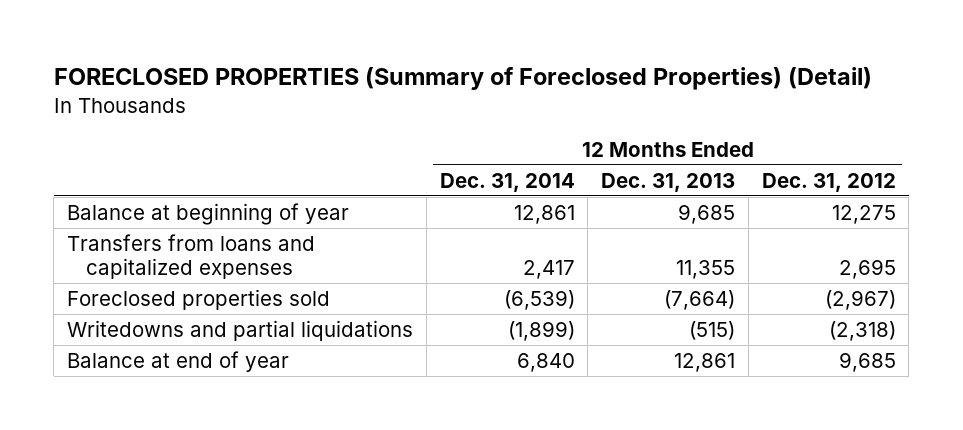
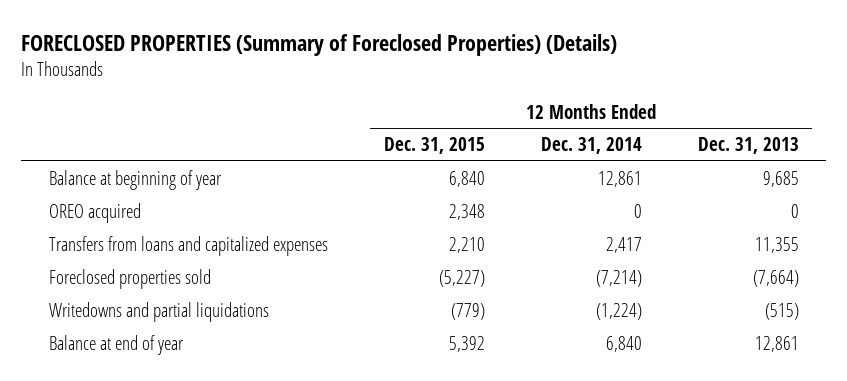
[53,67,872,91] FORECLOSED PROPERTIES (Summary of Foreclosed Properties) (Detail) -> [21,33,618,56] FORECLOSED PROPERTIES (Summary of Foreclosed Properties) (Details)
[761,172,896,192] Dec. 31, 2012 -> none
none -> [383,137,485,155] Dec. 31, 2015
none -> [48,203,141,224] OREO acquired
[503,290,575,311] (6,539) -> [595,270,642,288] (7,214)
[507,321,575,342] (1,899) -> [595,303,642,321] (1,224)

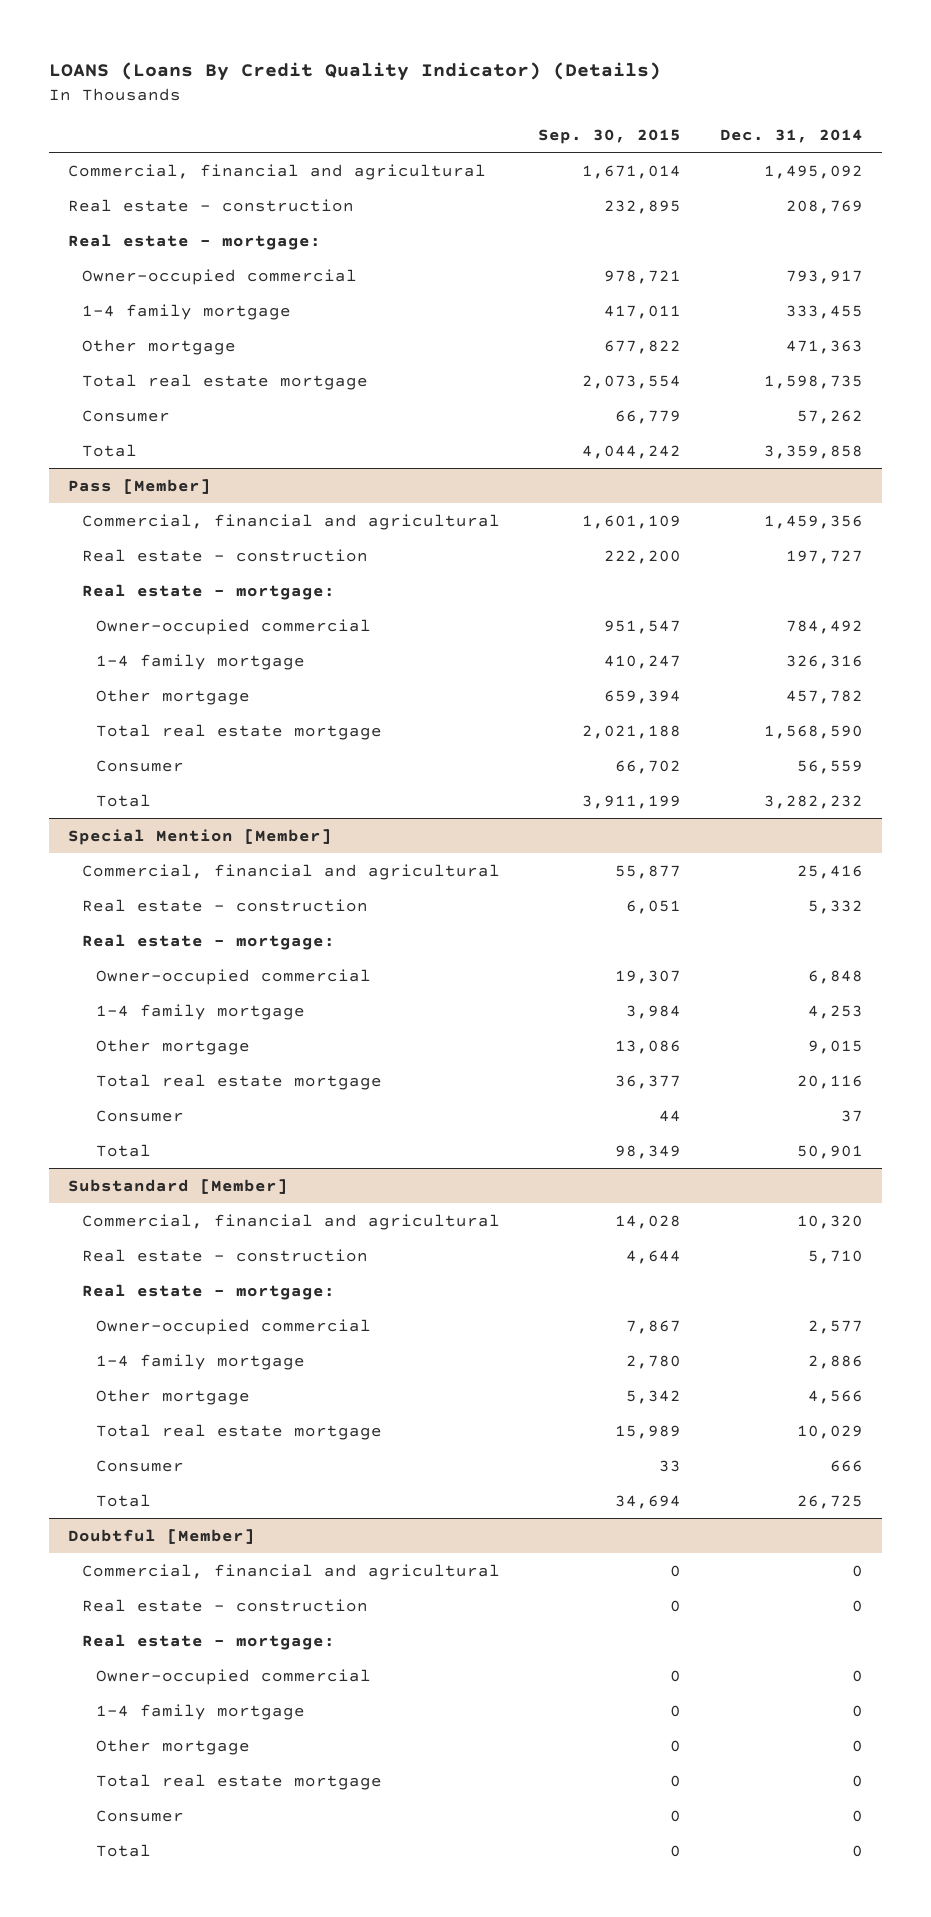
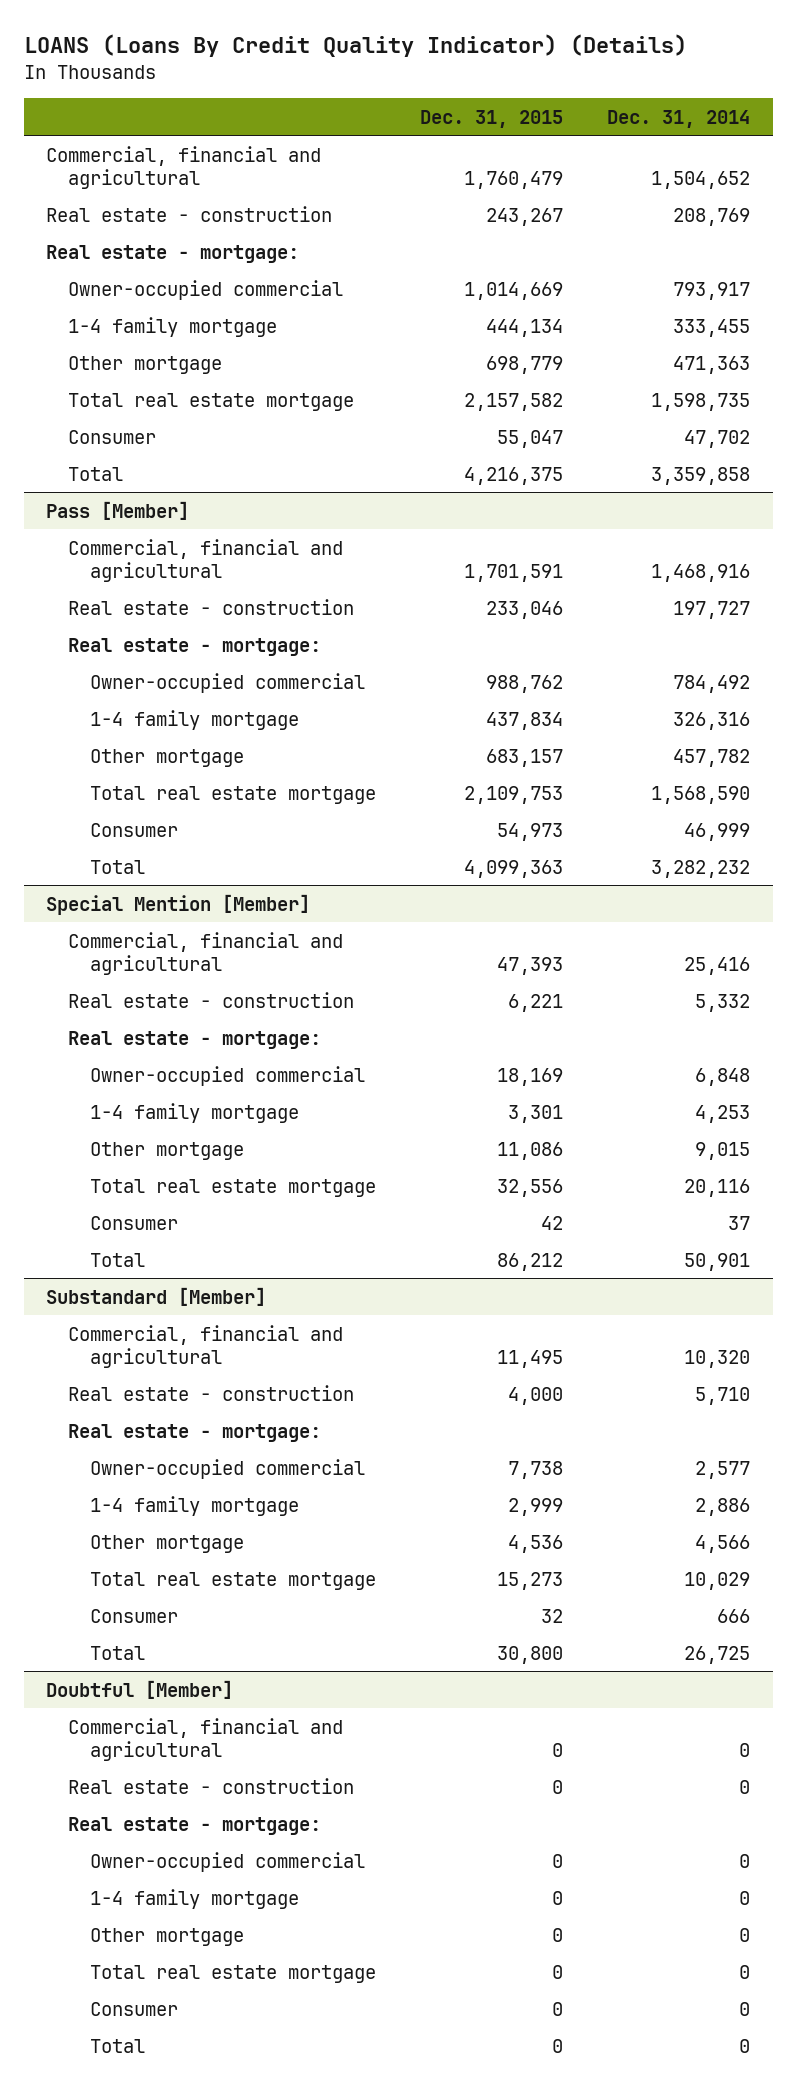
[538,128,682,144] Sep. 30, 2015 -> none
none -> [420,109,564,128] Dec. 31, 2015
[764,164,864,179] 1,495,092 -> [651,170,751,189] 1,504,652
[797,409,864,424] 57,262 -> [684,429,751,448] 47,702
[764,514,864,529] 1,459,356 -> [651,563,751,582] 1,468,916
[797,759,864,774] 56,559 -> [684,822,751,841] 46,999

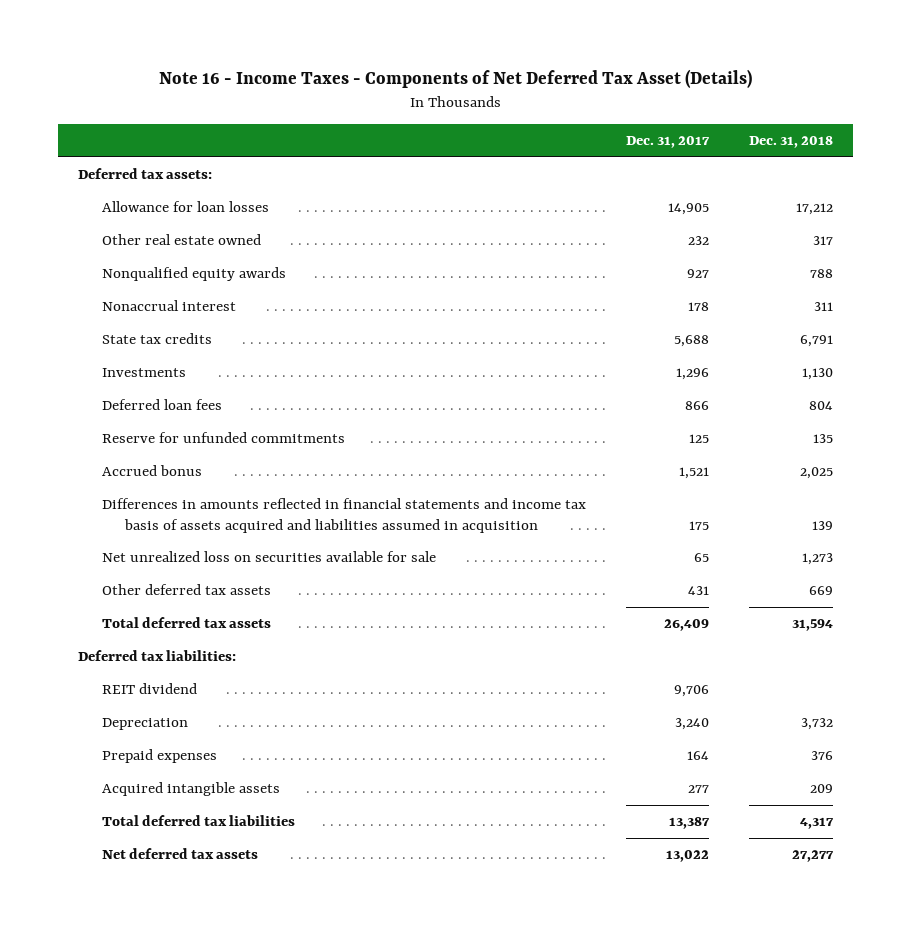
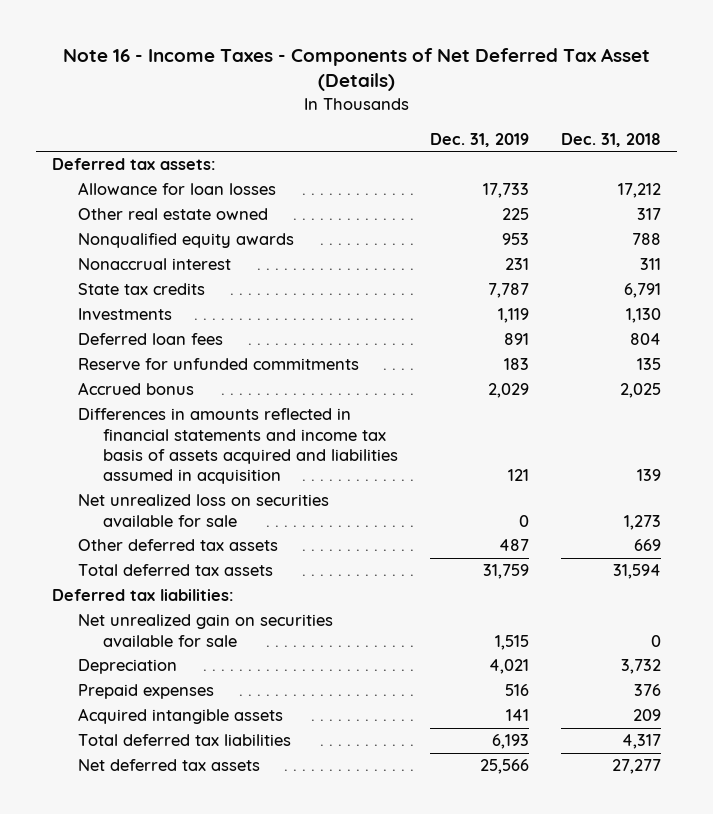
[625,136,710,149] Dec. 31, 2017 -> none
none -> [430,132,530,147] Dec. 31, 2019
[101,683,197,695] REIT dividend -> none
none -> [77,614,333,647] Net unrealized gain on securities available for sale

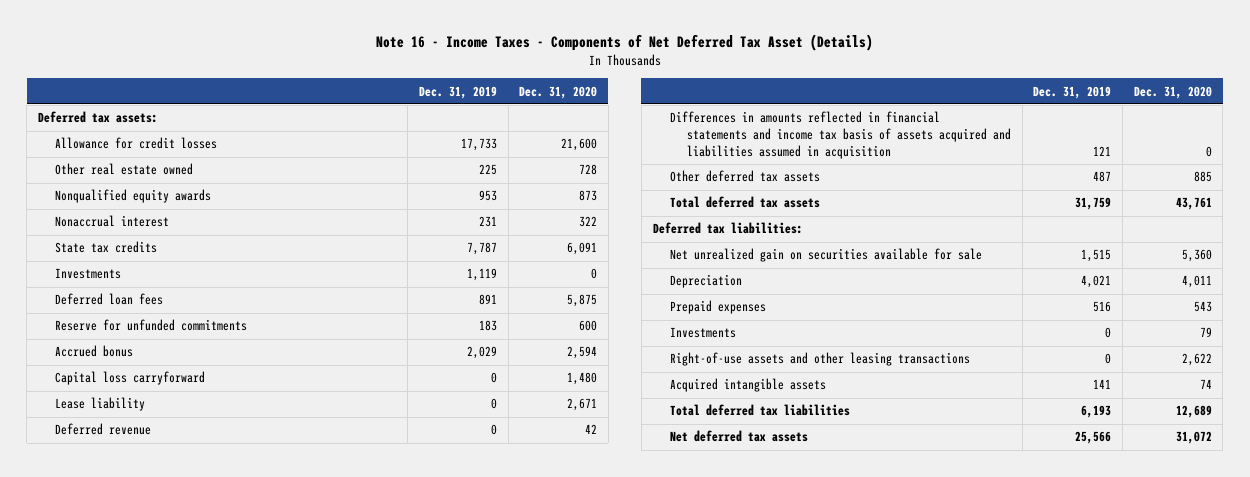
[560,132,661,147] Dec. 31, 2018 -> none
none -> [519,85,598,99] Dec. 31, 2020
[77,182,276,196] Allowance for loan losses -> [55,137,218,150] Allowance for credit losses
none -> [55,371,206,386] Capital loss carryforward
none -> [55,397,146,412] Lease liability
none -> [55,423,152,436] Deferred revenue
[77,494,329,527] Net unrealized loss on securities available for sale -> none
none -> [669,327,736,339] Investments
none -> [669,352,970,367] Right-of-use assets and other leasing transactions

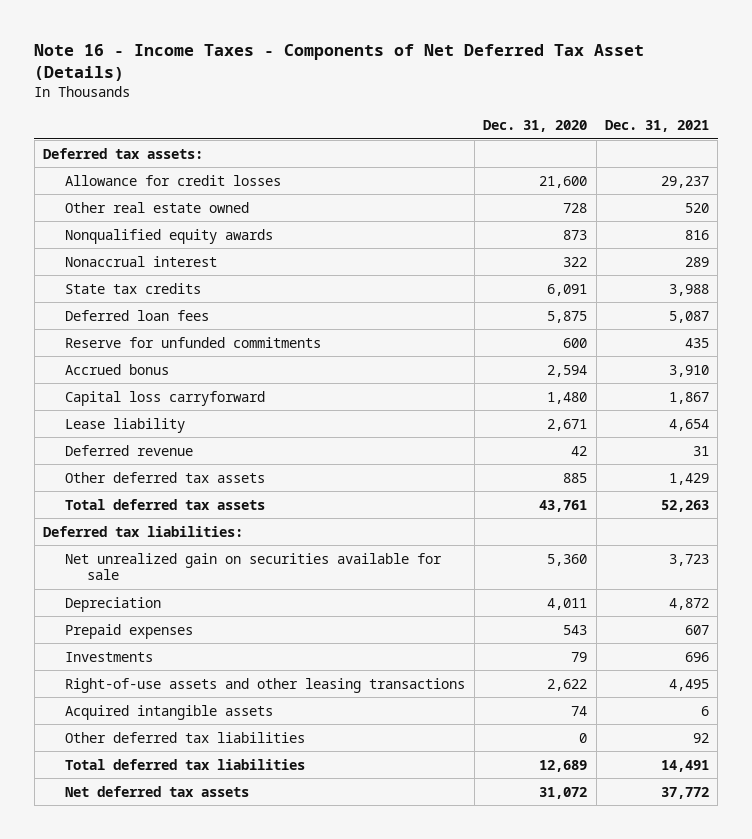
[418,85,497,99] Dec. 31, 2019 -> none
none -> [604,120,709,133] Dec. 31, 2021
[55,268,122,280] Investments -> none
[669,111,1012,159] Differences in amounts reflected in financial statements and income tax basis of assets acquired and liabilities assumed in acquisition -> none
none -> [65,731,306,743] Other deferred tax liabilities

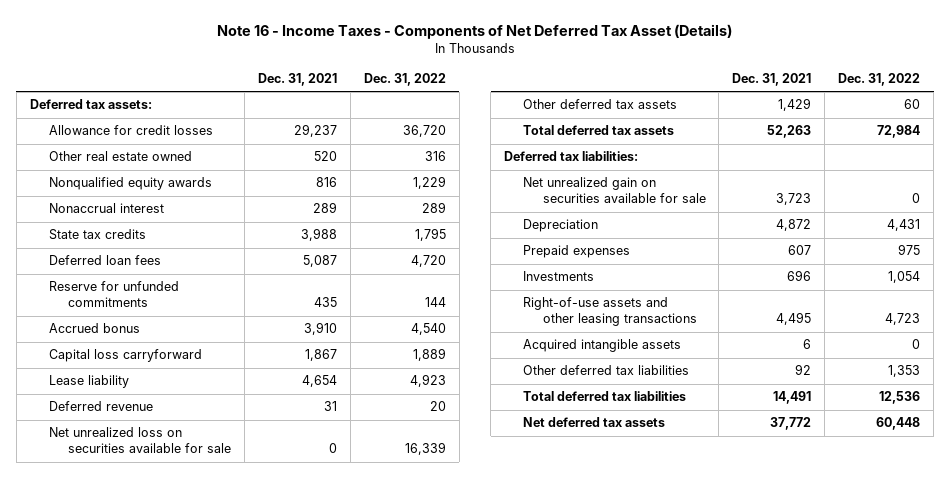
[483,120,588,133] Dec. 31, 2020 -> none
none -> [363,73,446,87] Dec. 31, 2022
none -> [48,427,232,454] Net unrealized loss on securities available for sale

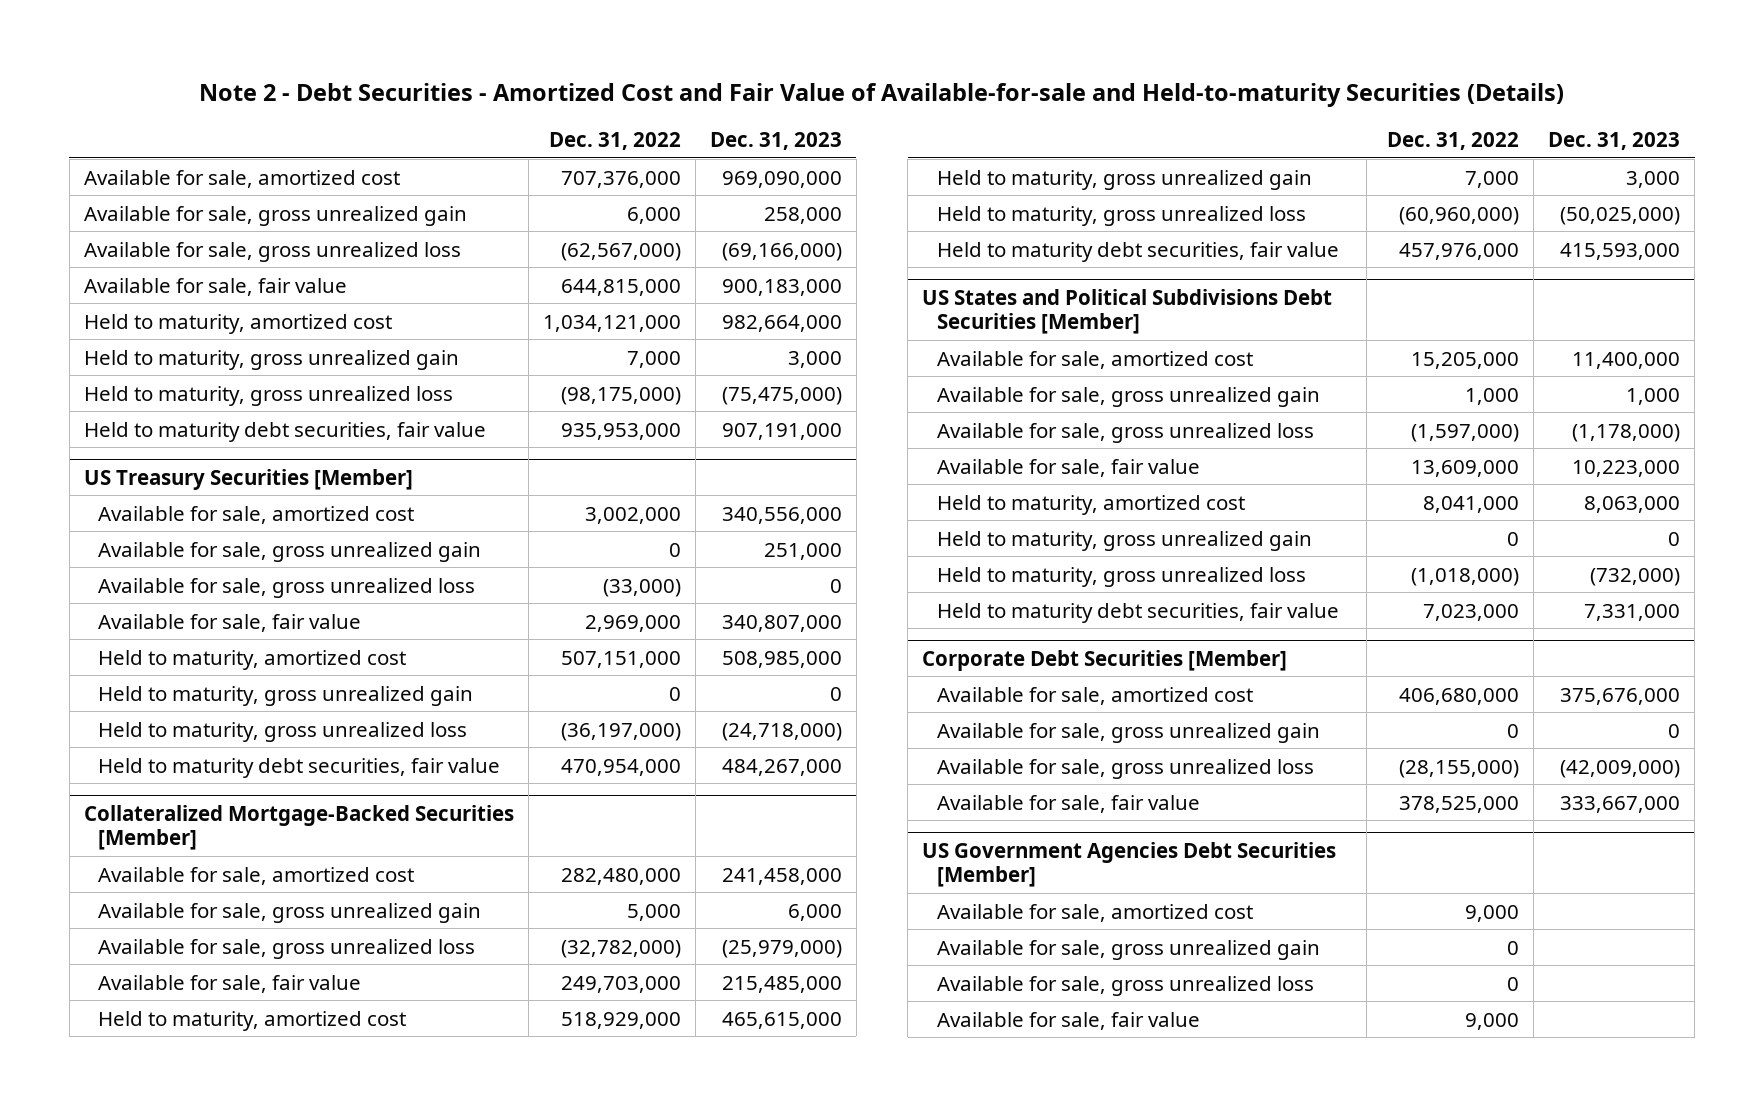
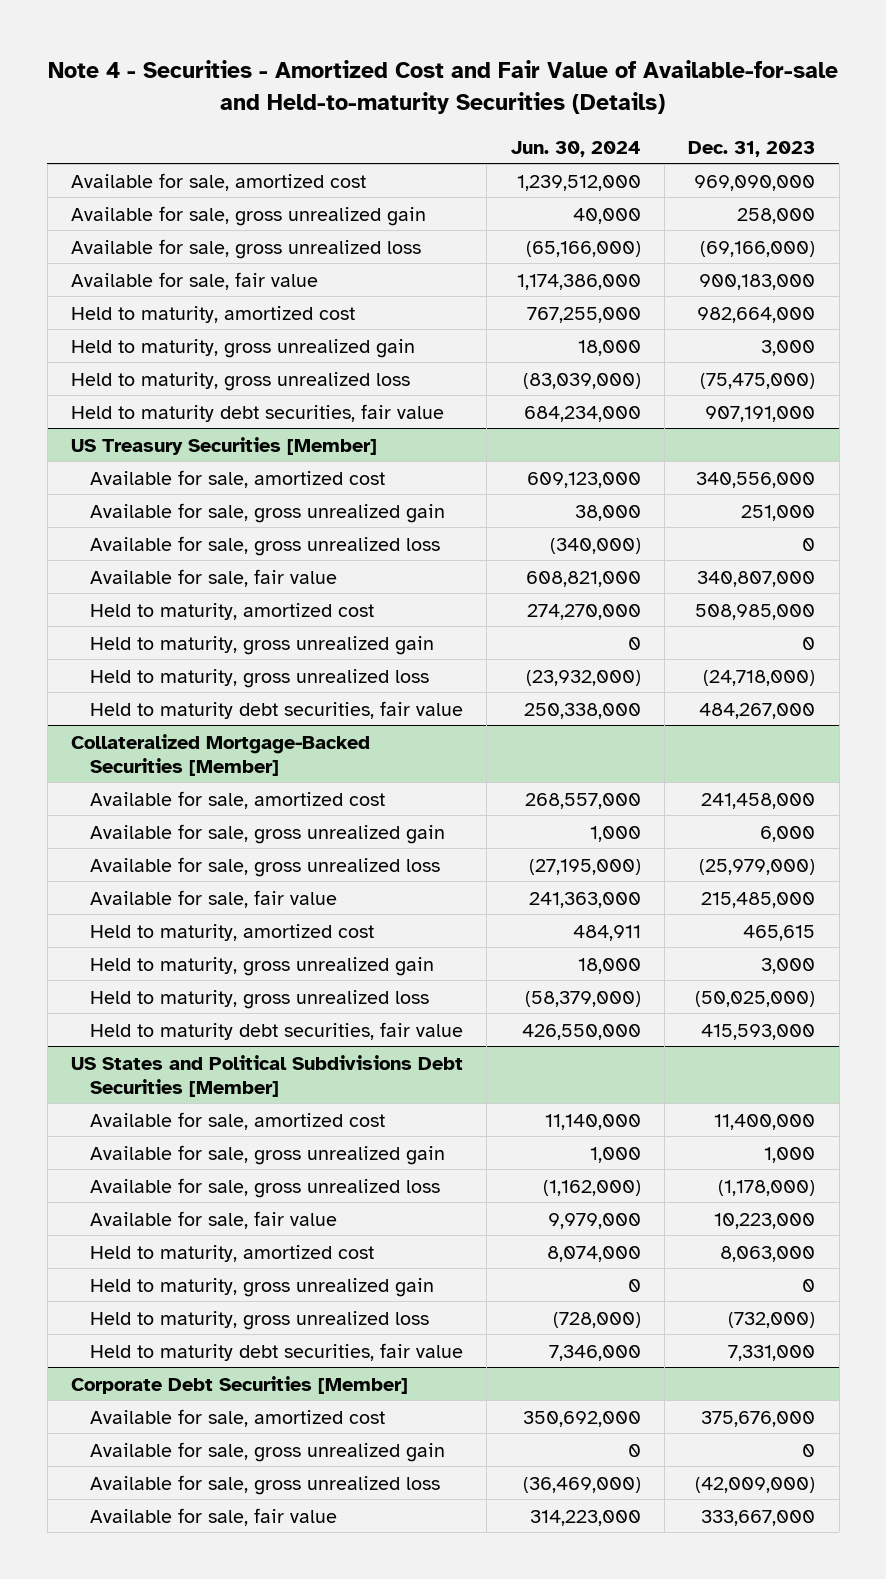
[198,83,1564,108] Note 2 - Debt Securities - Amortized Cost and Fair Value of Available-for-sale and Held-to-maturity Securities (Details) -> [48,60,839,114] Note 4 - Securities - Amortized Cost and Fair Value of Available-for-sale and Held-to-maturity Securities (Details)
[548,132,681,151] Dec. 31, 2022 -> none
none -> [510,140,641,157] Jun. 30, 2024
[721,1011,842,1029] 465,615,000 -> [743,924,816,941] 465,615
[922,841,1337,888] US Government Agencies Debt Securities [Member] -> none
[936,903,1253,922] Available for sale, amortized cost -> none
[936,939,1320,960] Available for sale, gross unrealized gain -> none
[936,975,1314,996] Available for sale, gross unrealized loss -> none
[936,1011,1200,1030] Available for sale, fair value -> none

